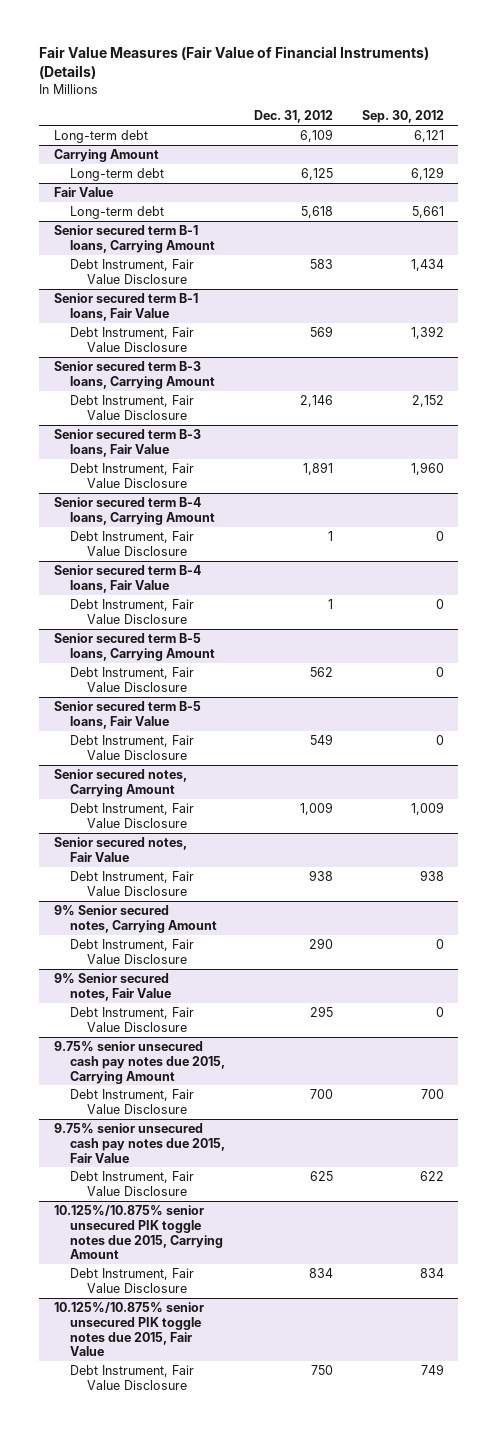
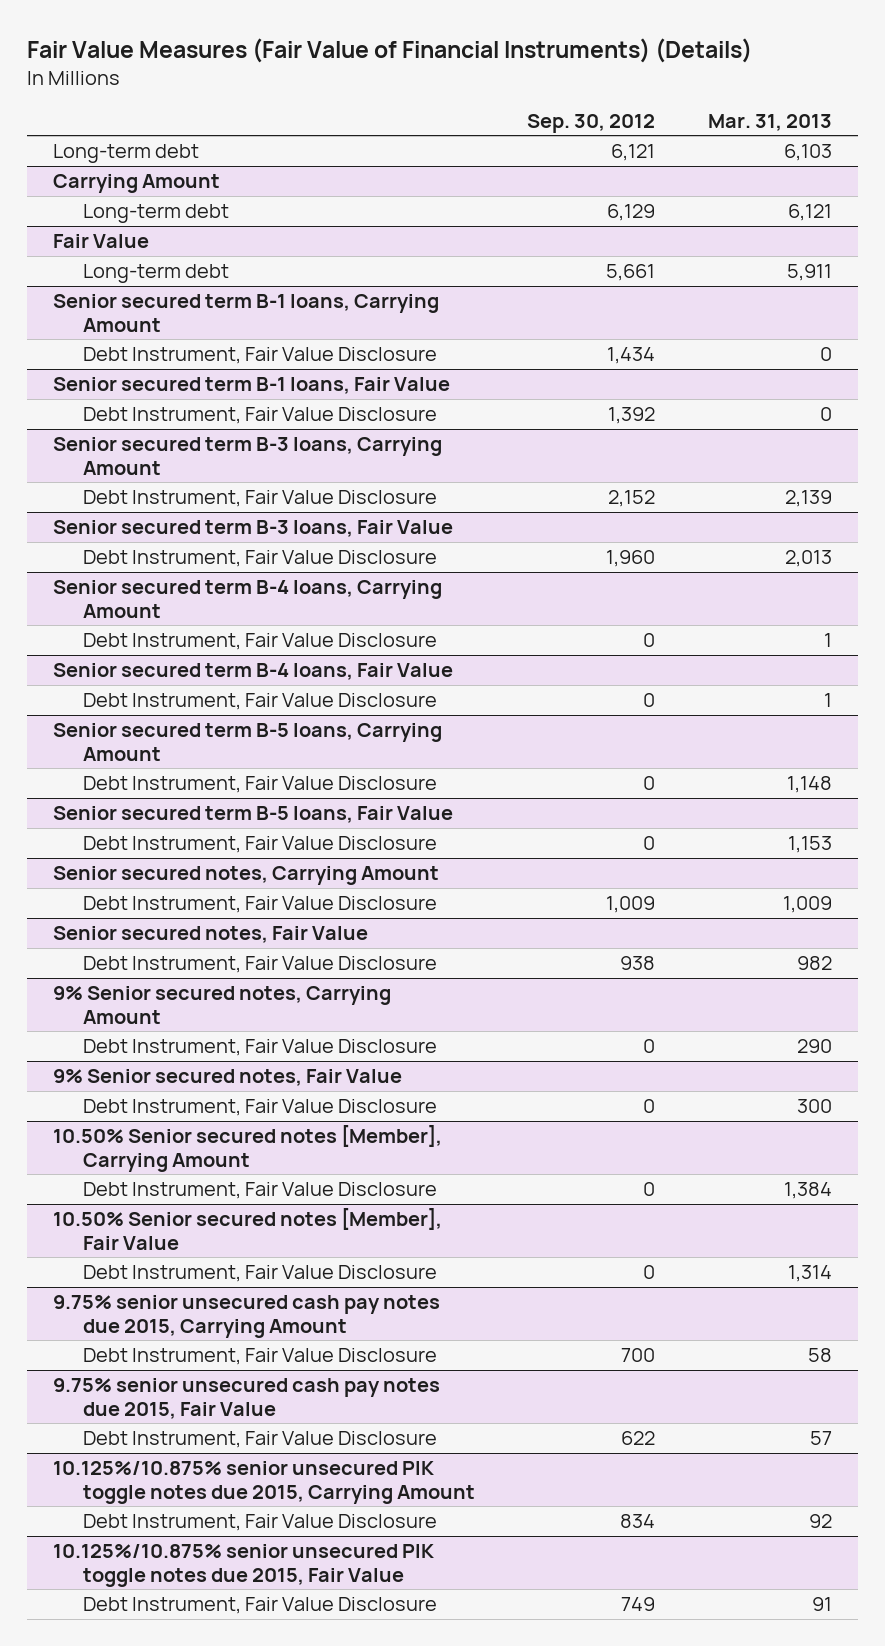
[254,110,334,124] Dec. 31, 2012 -> none
none -> [707,113,832,131] Mar. 31, 2013
none -> [53,1125,443,1172] 10.50% Senior secured notes [Member], Carrying Amount
none -> [83,1182,438,1200] Debt Instrument, Fair Value Disclosure
none -> [53,1208,443,1250] 10.50% Senior secured notes [Member], Fair Value
none -> [83,1265,438,1283] Debt Instrument, Fair Value Disclosure

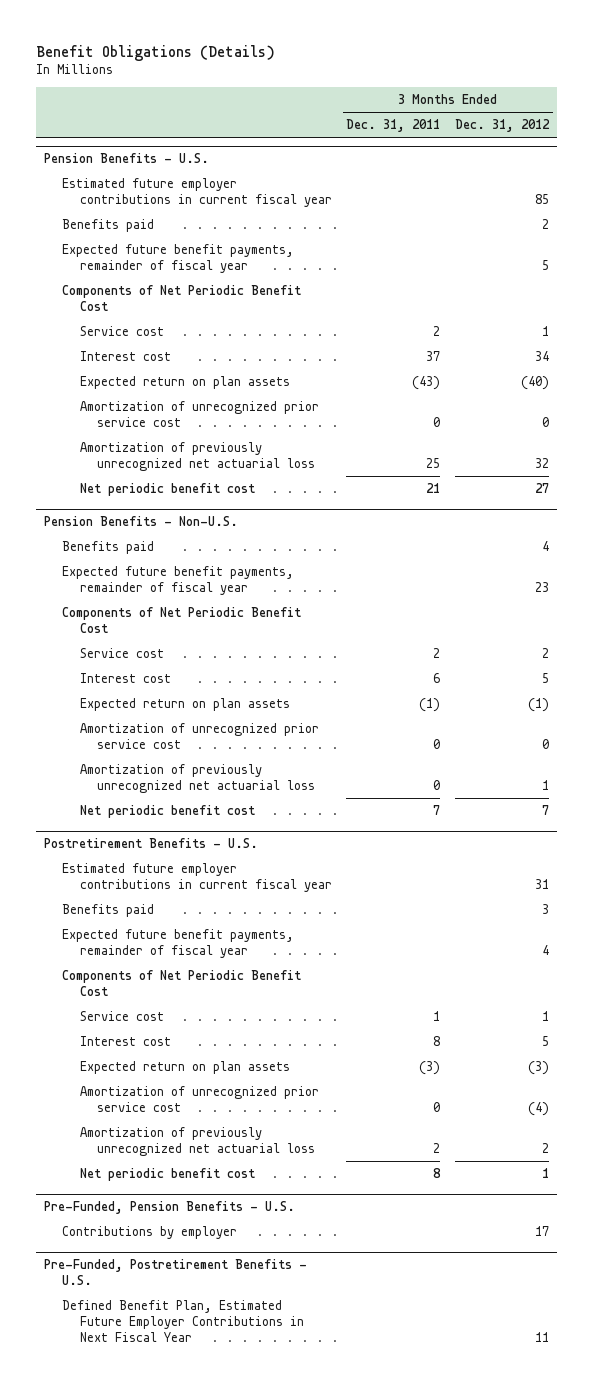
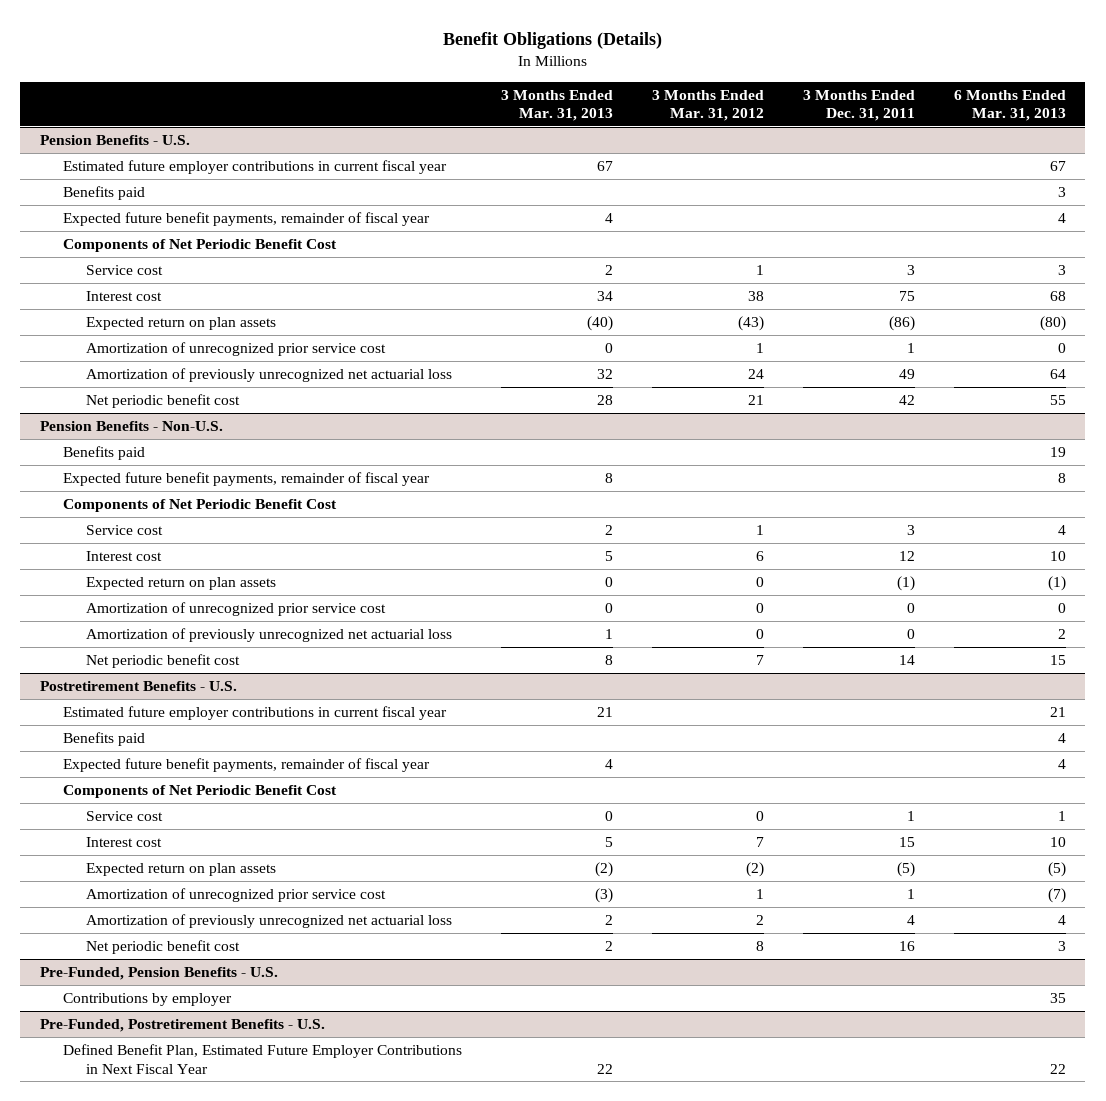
[455,119,551,133] Dec. 31, 2012 -> none
none -> [501,89,614,122] 3 Months Ended Mar. 31, 2013
none -> [652,89,765,122] 3 Months Ended Mar. 31, 2012
none -> [953,89,1066,122] 6 Months Ended Mar. 31, 2013
[433,326,441,337] 2 -> [907,264,916,275] 3
[426,351,441,362] 37 -> [899,290,916,301] 75
[412,376,441,391] (43) -> [889,315,916,331] (86)
[433,417,441,428] 0 -> [907,342,916,353] 1
[426,458,441,469] 25 -> [899,368,916,379] 49
[426,483,441,494] 21 -> [899,394,916,405] 42
[433,648,441,659] 2 -> [907,524,916,535] 3
[433,673,441,684] 6 -> [899,550,916,561] 12
[433,805,441,816] 7 -> [899,654,916,665] 14
[433,1036,441,1047] 8 -> [899,836,916,847] 15
[419,1061,441,1076] (3) -> [897,861,916,877] (5)
[433,1102,441,1113] 0 -> [907,888,916,899] 1
[433,1143,441,1154] 2 -> [907,914,916,925] 4
[433,1168,442,1179] 8 -> [899,940,916,951] 16

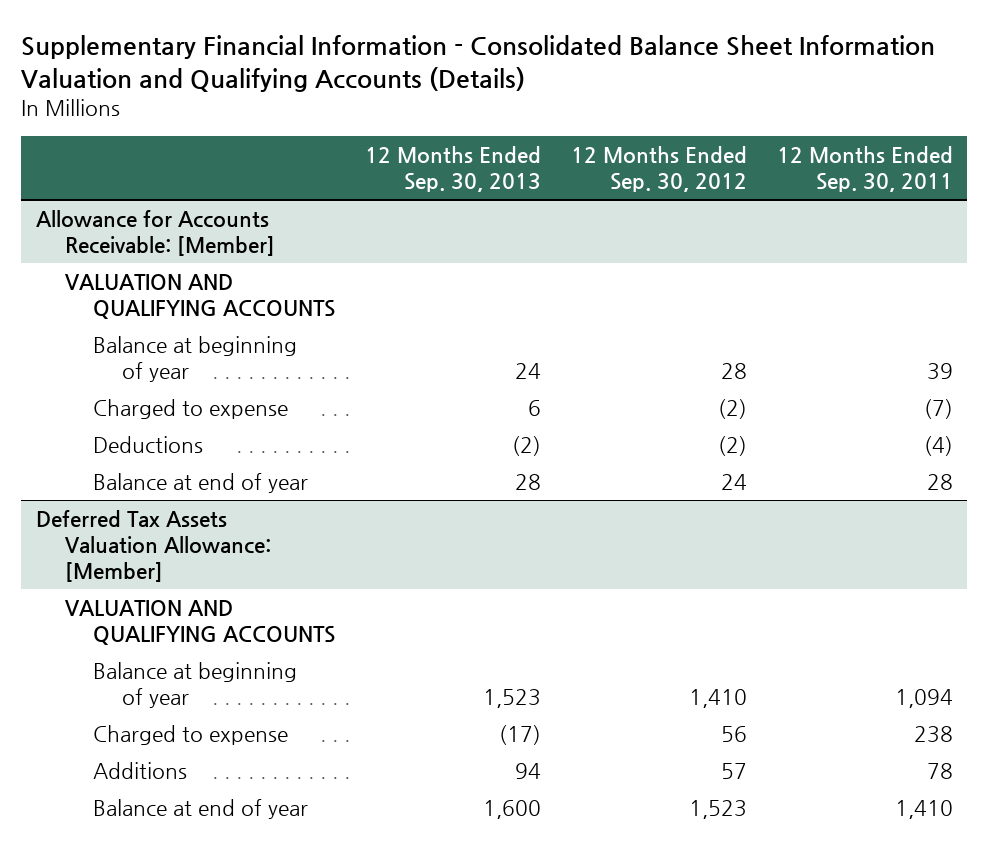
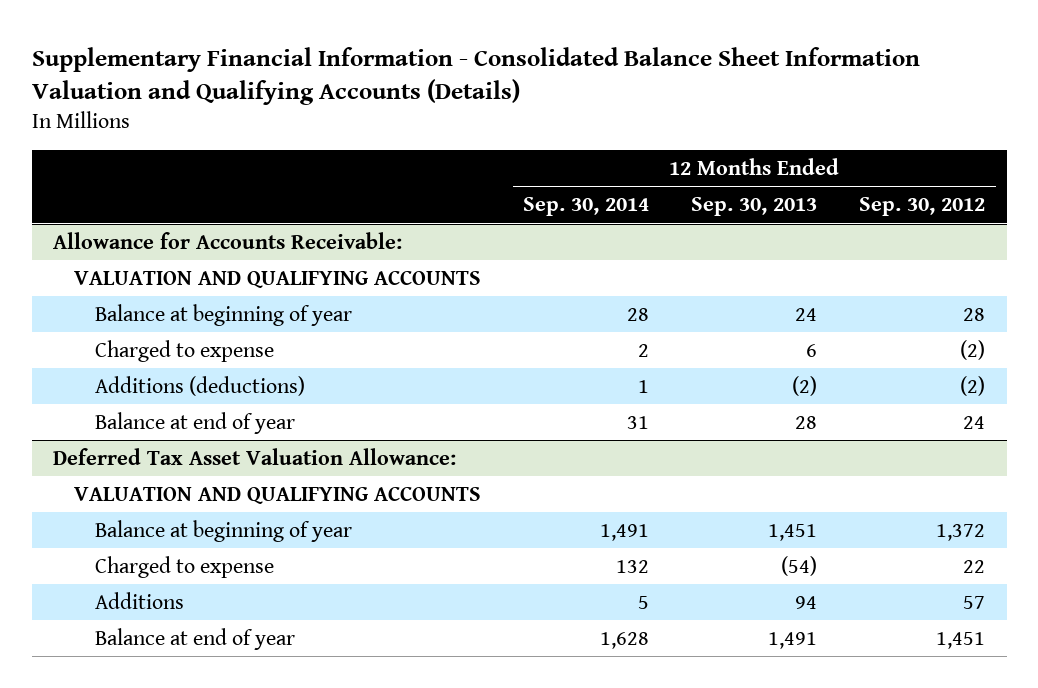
[776,145,953,193] 12 Months Ended Sep. 30, 2011 -> none
none -> [523,197,650,217] Sep. 30, 2014
[36,209,275,256] Allowance for Accounts Receivable: [Member] -> [53,231,403,249] Allowance for Accounts Receivable:
[93,435,204,453] Deductions -> [94,375,305,396] Additions (deductions)
[36,509,271,583] Deferred Tax Assets Valuation Allowance: [Member] -> [53,447,457,465] Deferred Tax Asset Valuation Allowance:
[482,688,541,708] 1,523 -> [768,523,818,541] 1,451
[688,688,747,708] 1,410 -> [936,523,986,541] 1,372
[498,724,541,745] (17) -> [781,555,818,576] (54)
[720,725,747,742] 56 -> [963,559,986,573] 22
[482,799,541,819] 1,600 -> [768,631,818,649] 1,491
[688,799,747,819] 1,523 -> [936,631,986,649] 1,451

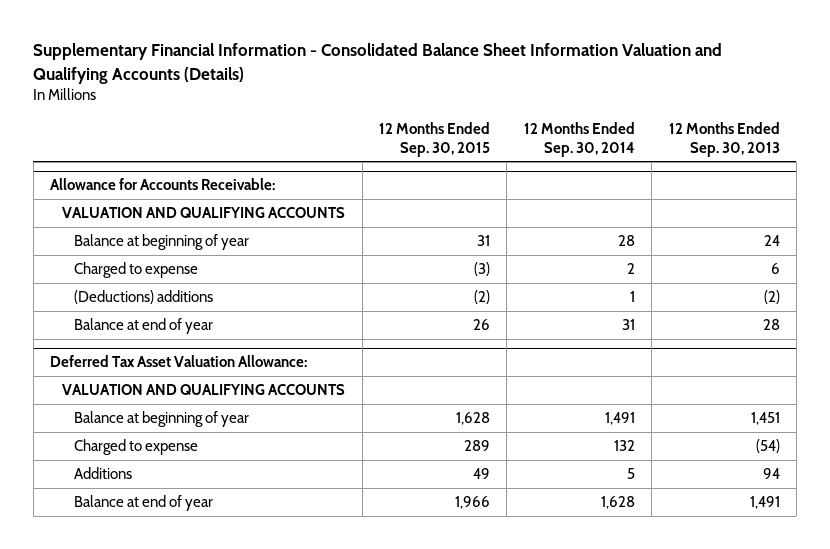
[859,197,986,217] Sep. 30, 2012 -> none
none -> [378,122,490,157] 12 Months Ended Sep. 30, 2015
[94,375,305,396] Additions (deductions) -> [74,290,214,305] (Deductions) additions

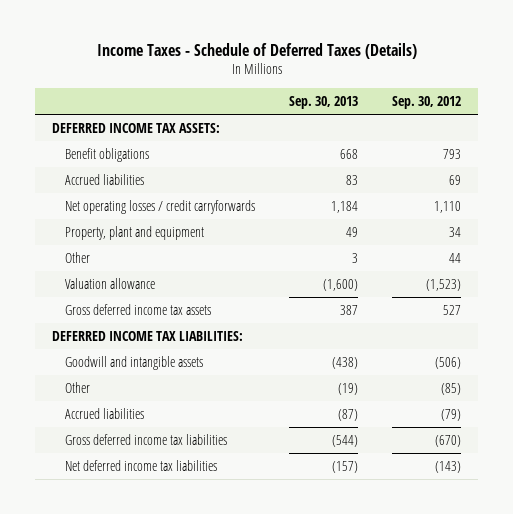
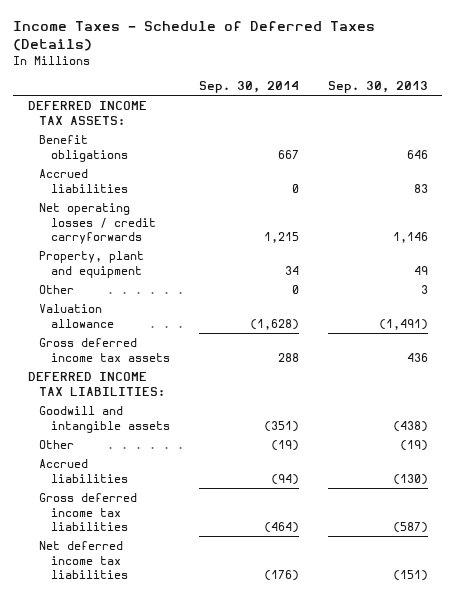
[392,96,462,110] Sep. 30, 2012 -> none
none -> [198,81,299,94] Sep. 30, 2014
[340,149,359,160] 668 -> [406,149,428,159] 646
[331,201,359,214] 1,184 -> [392,232,428,244] 1,146
[323,279,359,292] (1,600) -> [378,318,428,330] (1,491)
[340,305,359,316] 387 -> [406,352,428,362] 436
[338,409,359,422] (87) -> [392,473,428,485] (130)
[332,435,359,448] (544) -> [392,522,428,534] (587)
[332,461,359,474] (157) -> [392,570,428,582] (151)

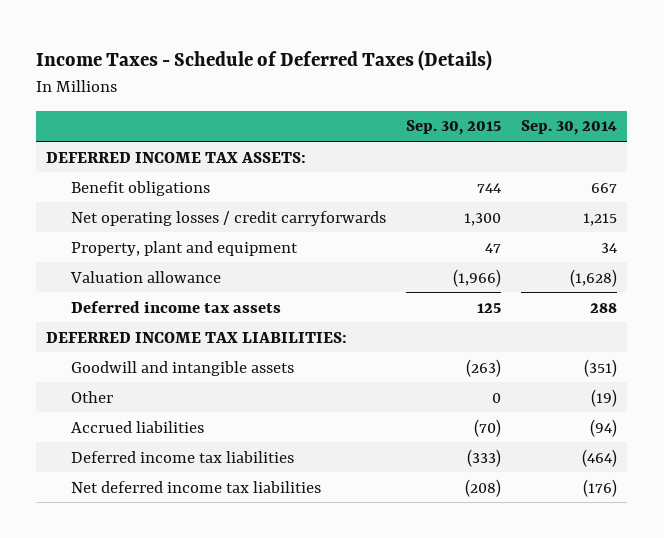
[327,81,428,94] Sep. 30, 2013 -> none
none -> [406,120,502,136] Sep. 30, 2015
[39,168,128,193] Accrued liabilities -> none
[39,284,75,294] Other -> none
[39,337,170,362] Gross deferred income tax assets -> [70,300,281,313] Deferred income tax assets
[39,492,138,532] Gross deferred income tax liabilities -> [70,450,294,463] Deferred income tax liabilities

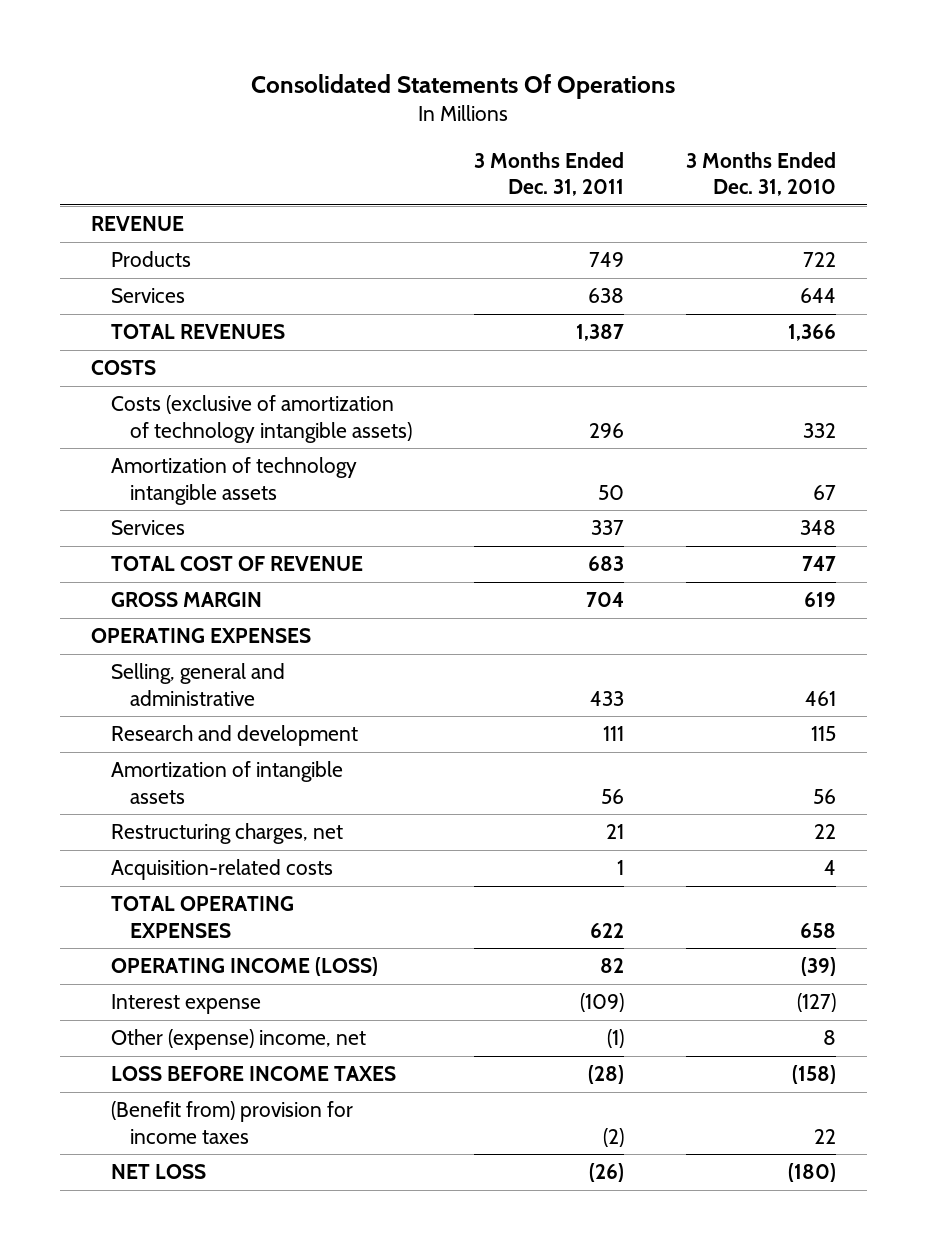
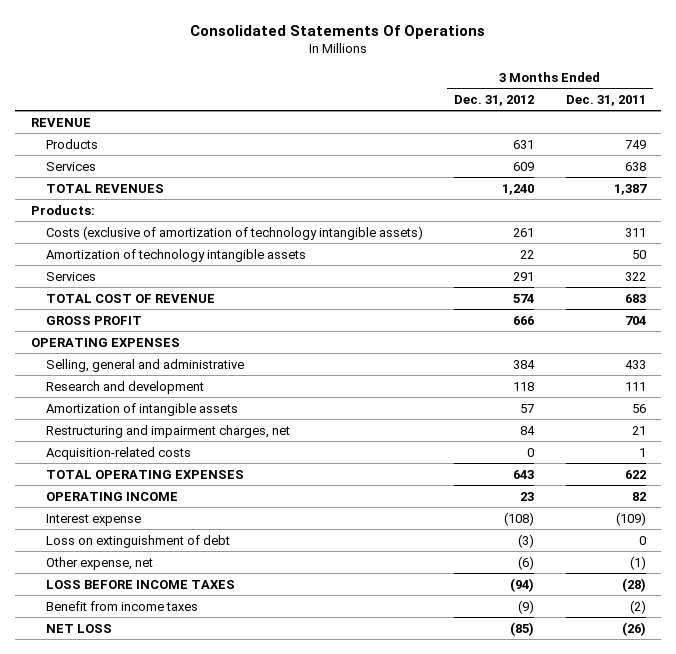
[685,151,836,197] 3 Months Ended Dec. 31, 2010 -> none
none -> [454,95,535,107] Dec. 31, 2012
[90,360,156,376] COSTS -> none
none -> [30,204,95,215] Products:
[589,422,625,438] 296 -> [624,227,646,237] 311
[591,520,625,536] 337 -> [624,271,646,281] 322
[110,592,262,608] GROSS MARGIN -> [46,315,143,325] GROSS PROFIT
[110,823,343,845] Restructuring charges, net -> [46,424,291,438] Restructuring and impairment charges, net
[110,957,378,977] OPERATING INCOME (LOSS) -> [46,491,179,501] OPERATING INCOME
none -> [46,534,231,548] Loss on extinguishment of debt
[110,1029,366,1051] Other (expense) income, net -> [46,556,154,570] Other expense, net
[110,1101,353,1144] (Benefit from) provision for income taxes -> [46,600,199,611] Benefit from income taxes

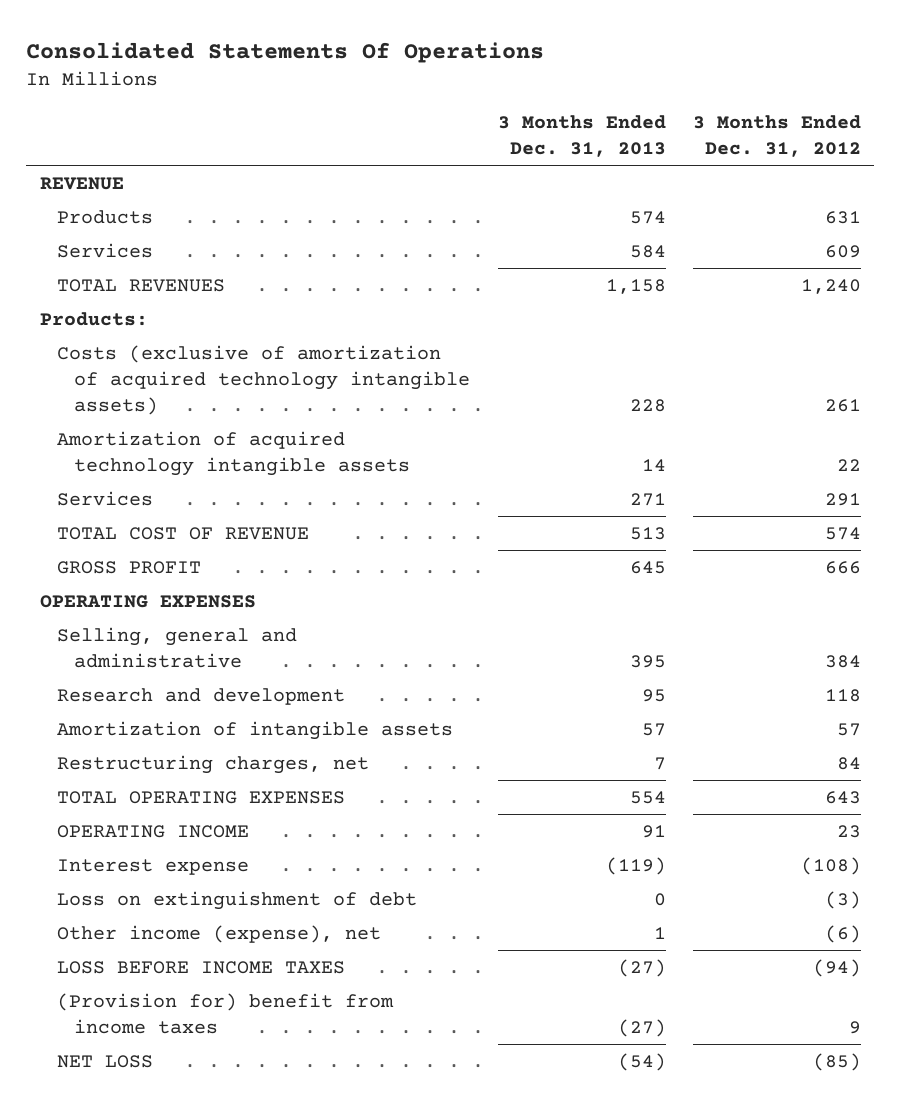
[565,95,646,107] Dec. 31, 2011 -> none
none -> [497,115,666,158] 3 Months Ended Dec. 31, 2013
[46,225,424,240] Costs (exclusive of amortization of technology intangible assets) -> [57,344,471,415] Costs (exclusive of amortization of acquired technology intangible assets)
[46,248,307,262] Amortization of technology intangible assets -> [57,430,411,476] Amortization of acquired technology intangible assets
[46,446,192,460] Acquisition-related costs -> none
[46,424,291,438] Restructuring and impairment charges, net -> [57,754,370,774] Restructuring charges, net
[46,556,154,570] Other expense, net -> [57,924,382,943] Other income (expense), net
[46,600,199,611] Benefit from income taxes -> [57,992,395,1034] (Provision for) benefit from income taxes
[518,599,535,614] (9) -> [848,1020,861,1034] 9

